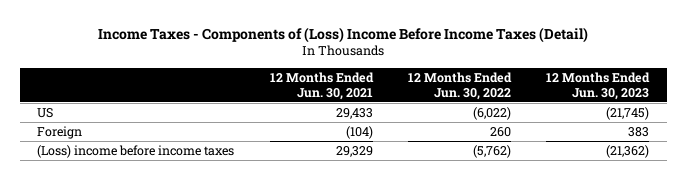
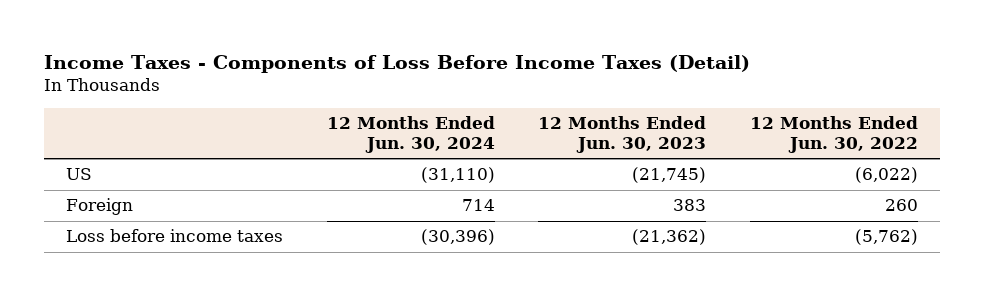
[98,26,589,43] Income Taxes - Components of (Loss) Income Before Income Taxes (Detail) -> [43,55,750,74] Income Taxes - Components of Loss Before Income Taxes (Detail)
[269,71,374,100] 12 Months Ended Jun. 30, 2021 -> none
none -> [326,116,495,153] 12 Months Ended Jun. 30, 2024
[37,144,235,158] (Loss) income before income taxes -> [65,229,283,243] Loss before income taxes

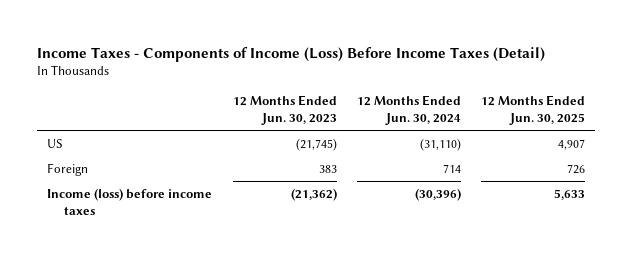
[43,55,750,74] Income Taxes - Components of Loss Before Income Taxes (Detail) -> [37,46,546,62] Income Taxes - Components of Income (Loss) Before Income Taxes (Detail)
[750,116,919,153] 12 Months Ended Jun. 30, 2022 -> none
none -> [481,95,586,125] 12 Months Ended Jun. 30, 2025
[65,229,283,243] Loss before income taxes -> [47,187,213,215] Income (loss) before income taxes

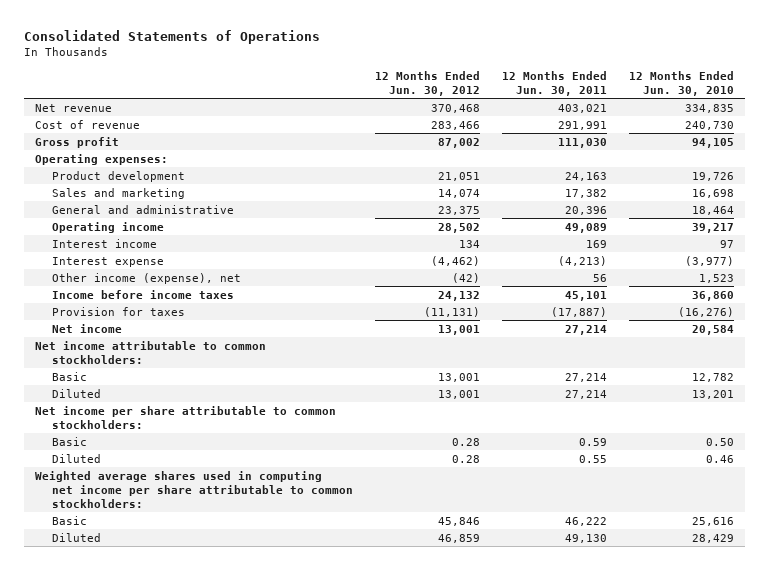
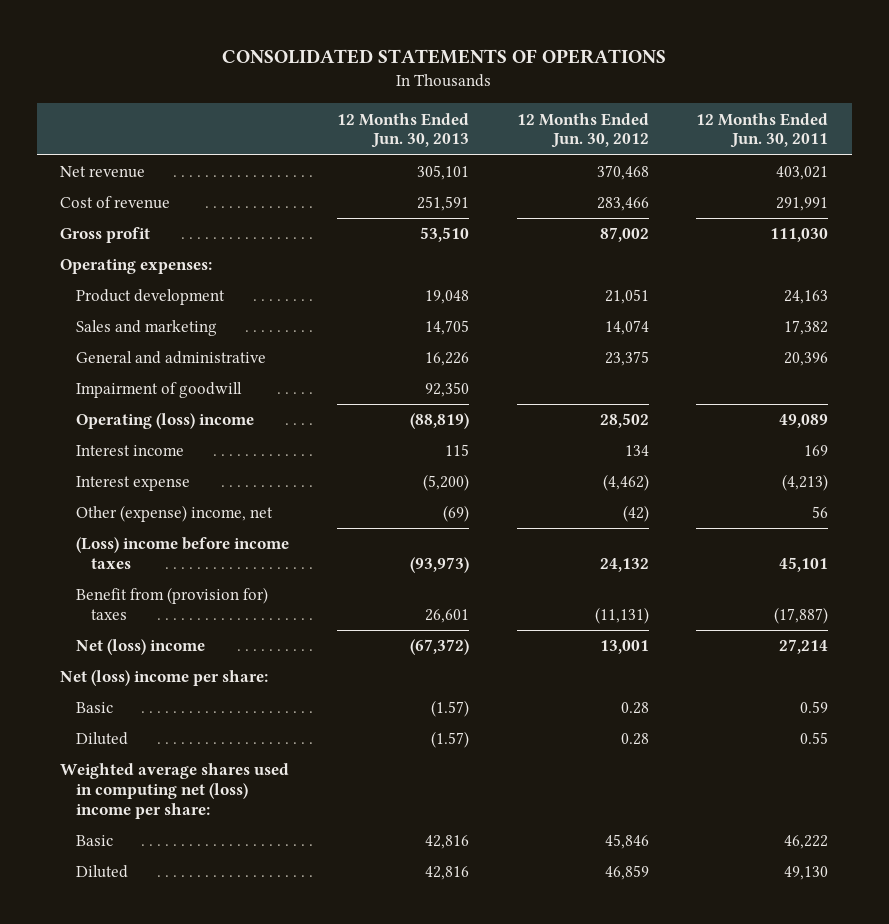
[23,30,320,45] Consolidated Statements of Operations -> [222,49,667,65] CONSOLIDATED STATEMENTS OF OPERATIONS
[628,70,734,96] 12 Months Ended Jun. 30, 2010 -> none
none -> [337,112,470,149] 12 Months Ended Jun. 30, 2013
none -> [75,382,242,399] Impairment of goodwill
[51,221,164,233] Operating income -> [75,413,254,430] Operating (loss) income
[34,340,266,364] Net income attributable to common stockholders: -> none
[51,371,87,381] Basic -> none
[51,388,101,398] Diluted -> none
[51,272,241,284] Other income (expense), net -> [75,505,273,523] Other (expense) income, net
[51,289,234,299] Income before income taxes -> [75,537,289,570] (Loss) income before income taxes
[51,306,185,316] Provision for taxes -> [75,587,268,621] Benefit from (provision for) taxes
[51,323,122,333] Net income -> [75,639,205,656] Net (loss) income
[34,405,336,429] Net income per share attributable to common stockholders: -> [60,670,269,687] Net (loss) income per share:
[34,470,353,508] Weighted average shares used in computing net income per share attributable to common stockholders: -> [60,763,290,819] Weighted average shares used in computing net (loss) income per share:

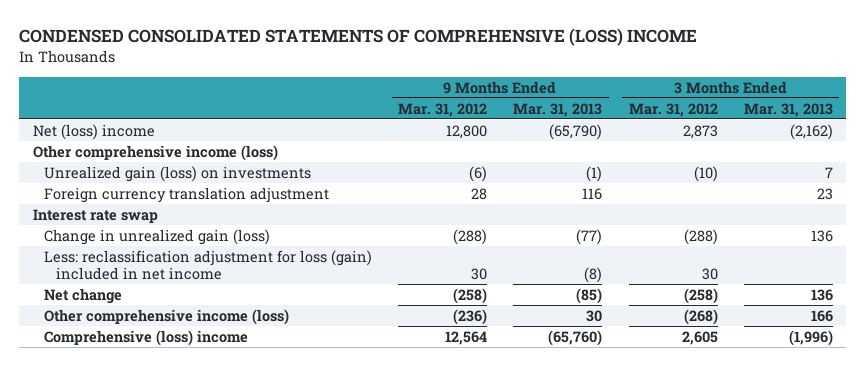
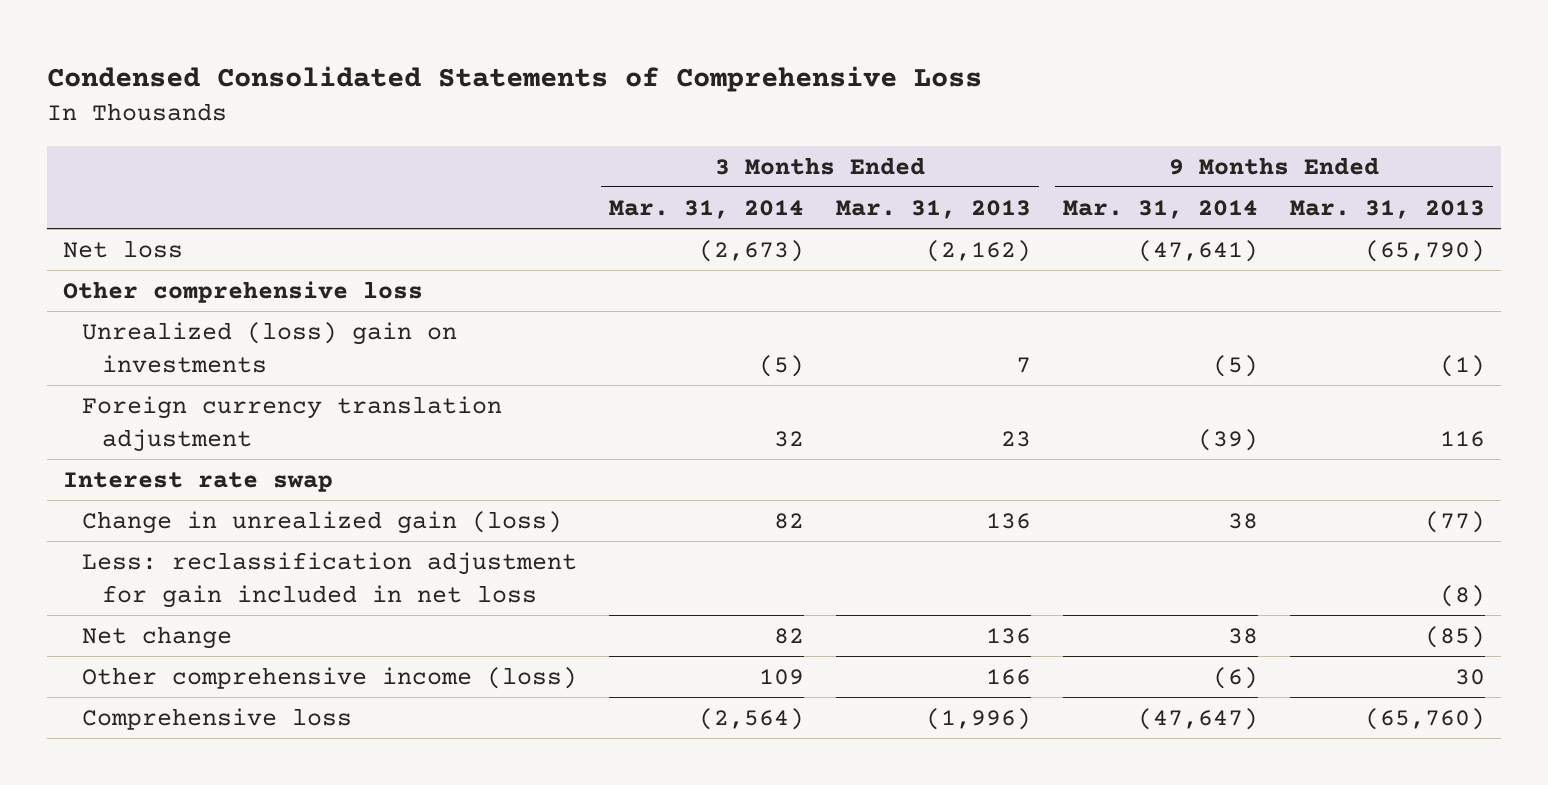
[19,28,698,47] CONDENSED CONSOLIDATED STATEMENTS OF COMPREHENSIVE (LOSS) INCOME -> [47,66,983,93] Condensed Consolidated Statements of Comprehensive Loss
[398,102,488,117] Mar. 31, 2012 -> none
[628,102,718,117] Mar. 31, 2012 -> none
none -> [609,199,805,219] Mar. 31, 2014
none -> [1062,199,1258,219] Mar. 31, 2014
[32,123,155,140] Net (loss) income -> [62,239,183,258] Net loss
[32,144,278,161] Other comprehensive income (loss) -> [62,280,423,303] Other comprehensive loss
[44,165,312,182] Unrealized gain (loss) on investments -> [82,321,458,373] Unrealized (loss) gain on investments
[44,249,373,280] Less: reclassification adjustment for loss (gain) included in net income -> [82,551,578,608] Less: reclassification adjustment for gain included in net loss
[44,329,249,346] Comprehensive (loss) income -> [82,707,353,730] Comprehensive loss

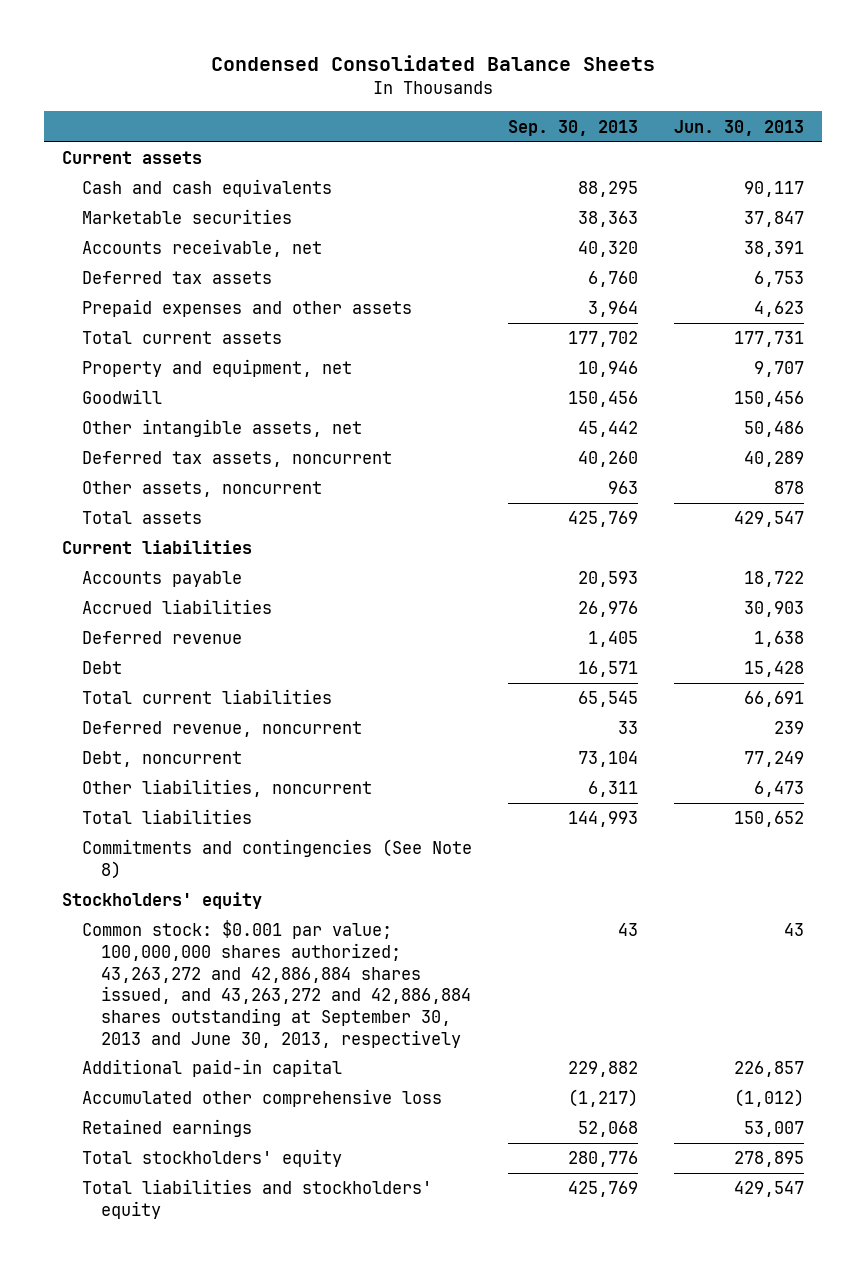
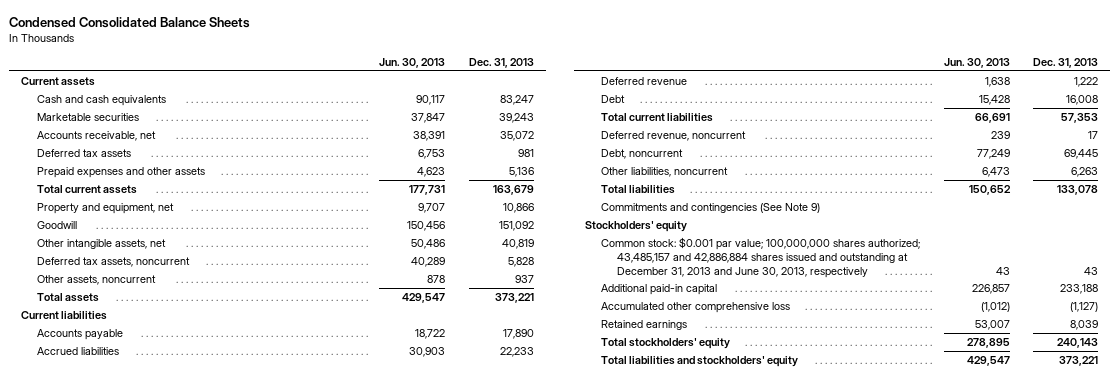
[508,119,639,136] Sep. 30, 2013 -> none
none -> [468,57,534,68] Dec. 31, 2013
[81,839,472,880] Commitments and contingencies (See Note 8) -> [601,202,821,213] Commitments and contingencies (See Note 9)
[81,920,472,1048] Common stock: $0.001 par value; 100,000,000 shares authorized; 43,263,272 and 42,886,884 shares issued, and 43,263,272 and 42,886,884 shares outstanding at September 30, 2013 and June 30, 2013, respectively -> [601,236,921,278] Common stock: $0.001 par value; 100,000,000 shares authorized; 43,485,157 and 42,886,884 shares issued and outstanding at December 31, 2013 and June 30, 2013, respectively

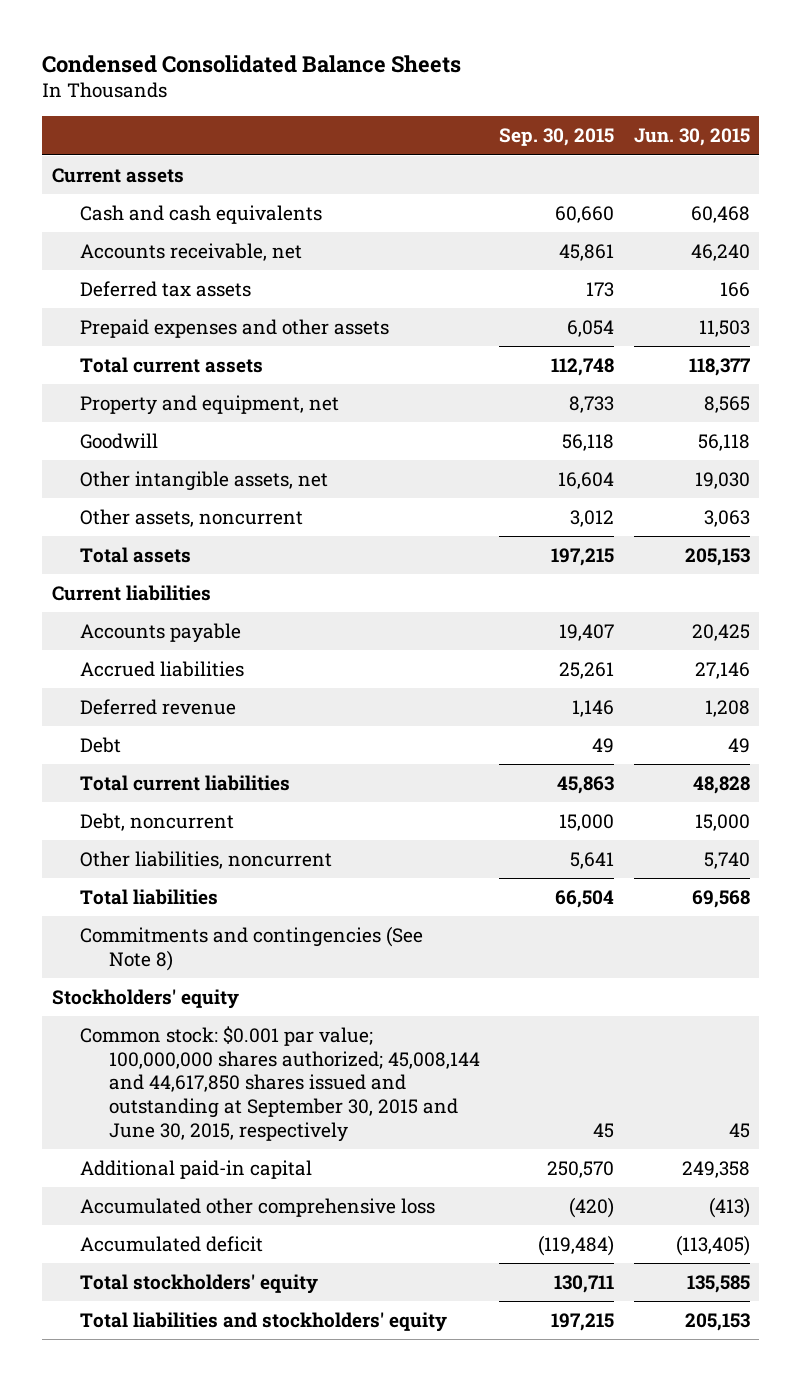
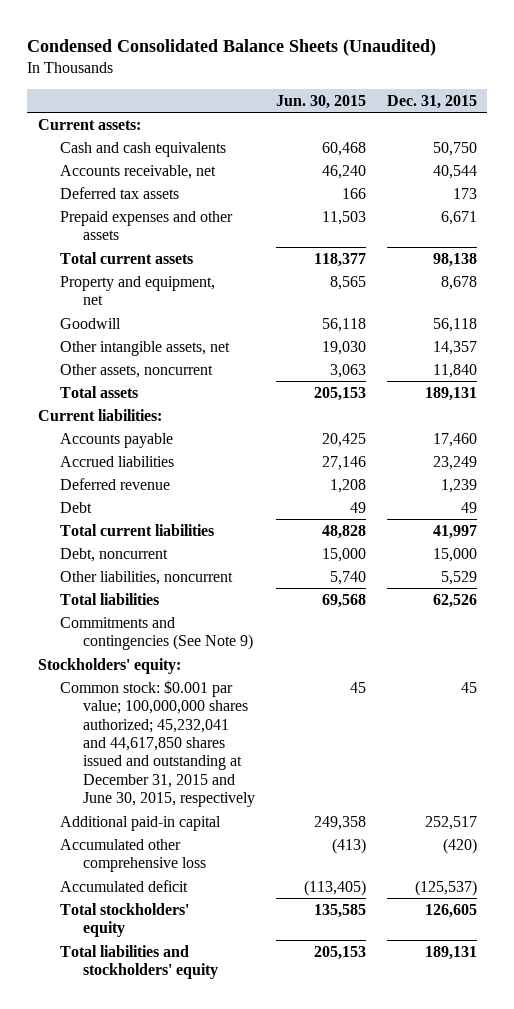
[42,54,462,73] Condensed Consolidated Balance Sheets -> [27,38,437,56] Condensed Consolidated Balance Sheets (Unaudited)
[499,128,615,147] Sep. 30, 2015 -> none
none -> [386,94,477,109] Dec. 31, 2015
[51,167,184,183] Current assets -> [37,118,141,130] Current assets:
[51,584,211,601] Current liabilities -> [37,408,162,421] Current liabilities:
[80,925,424,971] Commitments and contingencies (See Note 8) -> [60,616,253,651] Commitments and contingencies (See Note 9)
[51,988,239,1009] Stockholders' equity -> [37,657,181,674] Stockholders' equity:
[80,1025,480,1142] Common stock: $0.001 par value; 100,000,000 shares authorized; 45,008,144 and 44,617,850 shares issued and outstanding at September 30, 2015 and June 30, 2015, respectively -> [60,679,255,808] Common stock: $0.001 par value; 100,000,000 shares authorized; 45,232,041 and 44,617,850 shares issued and outstanding at December 31, 2015 and June 30, 2015, respectively

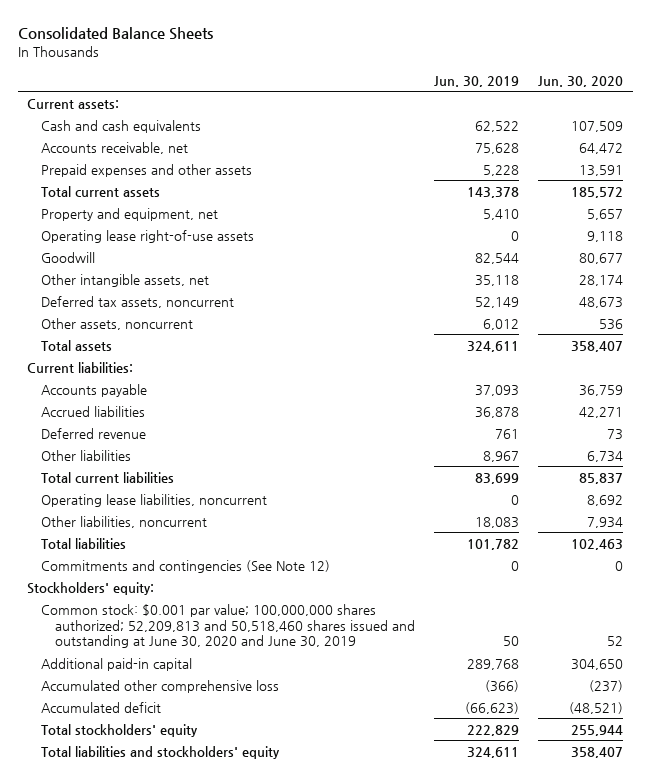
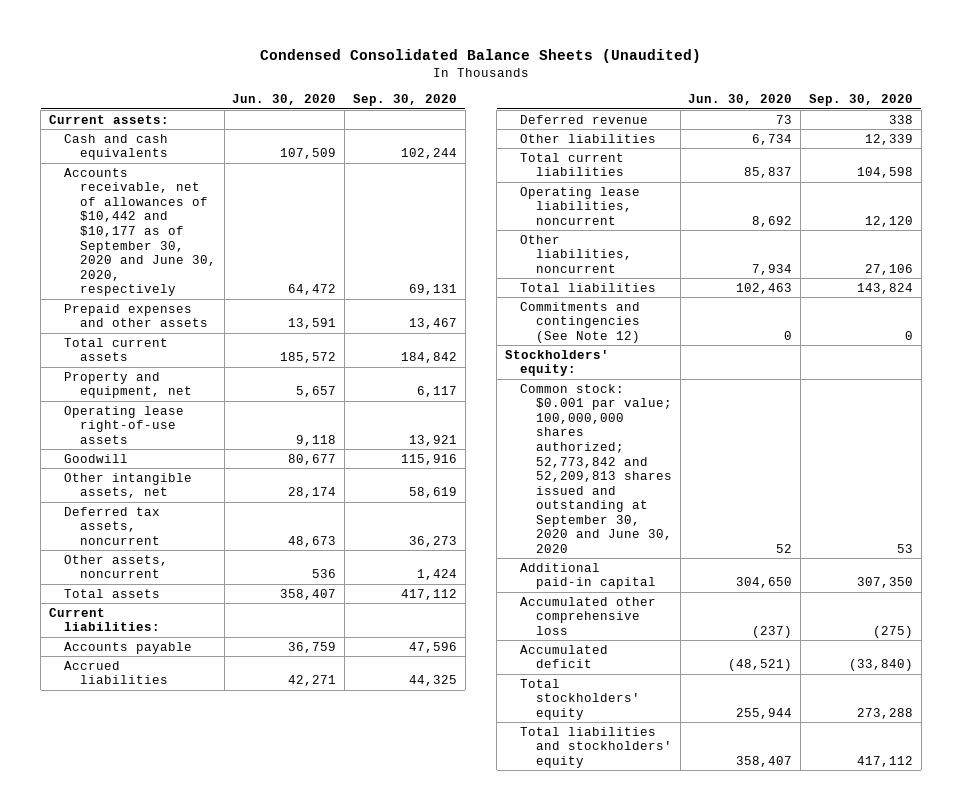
[17,27,213,41] Consolidated Balance Sheets -> [259,48,701,63] Condensed Consolidated Balance Sheets (Unaudited)
[433,75,519,87] Jun. 30, 2019 -> none
none -> [353,94,458,107] Sep. 30, 2020
[40,141,188,154] Accounts receivable, net -> [64,167,216,297] Accounts receivable, net of allowances of $10,442 and $10,177 as of September 30, 2020 and June 30, 2020, respectively
[40,603,415,649] Common stock: $0.001 par value; 100,000,000 shares authorized; 52,209,813 and 50,518,460 shares issued and outstanding at June 30, 2020 and June 30, 2019 -> [520,383,672,553] Common stock: $0.001 par value; 100,000,000 shares authorized; 52,773,842 and 52,209,813 shares issued and outstanding at September 30, 2020 and June 30, 2020

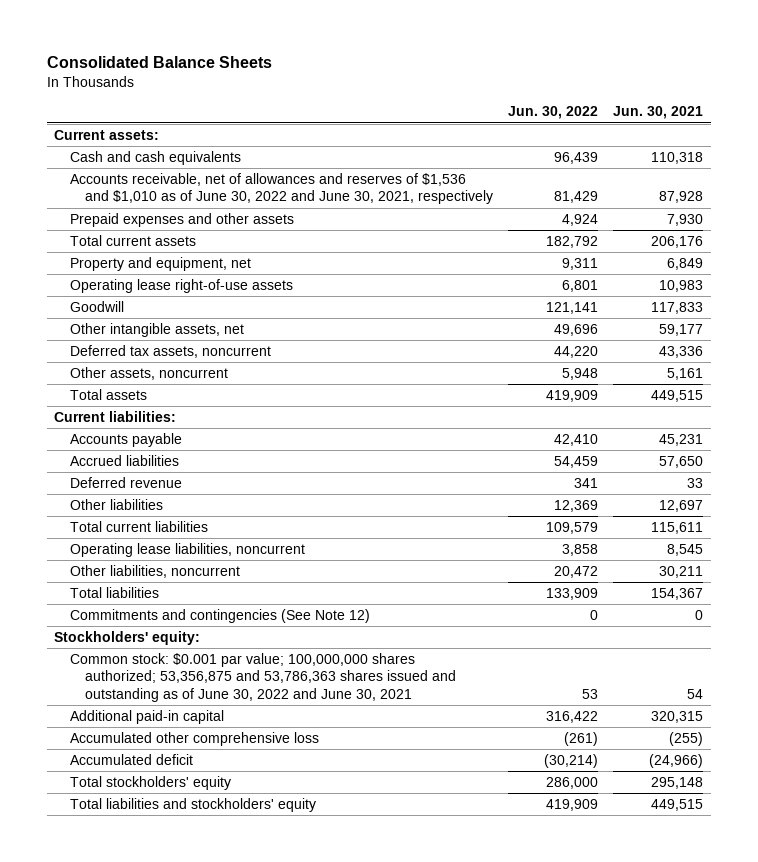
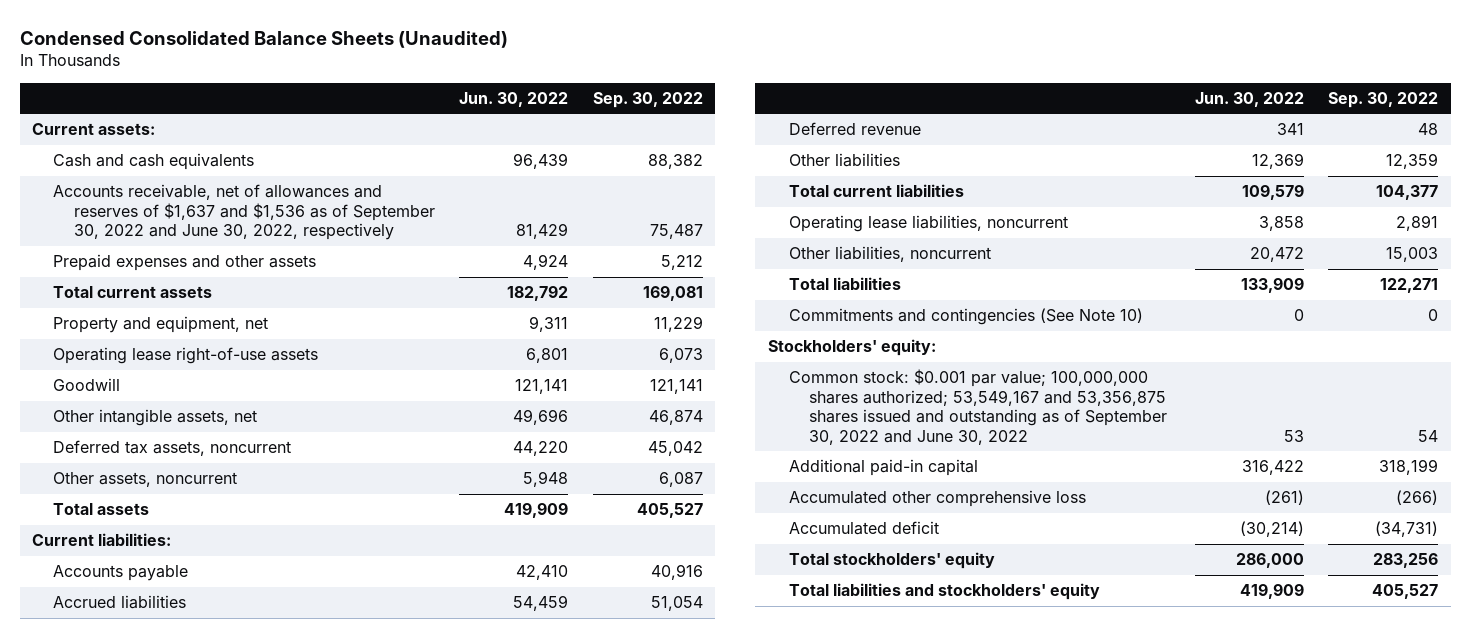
[46,56,272,69] Consolidated Balance Sheets -> [19,30,508,48] Condensed Consolidated Balance Sheets (Unaudited)
[613,106,704,120] Jun. 30, 2021 -> none
none -> [592,91,703,108] Sep. 30, 2022
[69,172,493,205] Accounts receivable, net of allowances and reserves of $1,536 and $1,010 as of June 30, 2022 and June 30, 2021, respectively -> [53,184,435,241] Accounts receivable, net of allowances and reserves of $1,637 and $1,536 as of September 30, 2022 and June 30, 2022, respectively
[69,608,370,623] Commitments and contingencies (See Note 12) -> [788,308,1143,326] Commitments and contingencies (See Note 10)
[69,652,456,703] Common stock: $0.001 par value; 100,000,000 shares authorized; 53,356,875 and 53,786,363 shares issued and outstanding as of June 30, 2022 and June 30, 2021 -> [788,369,1168,445] Common stock: $0.001 par value; 100,000,000 shares authorized; 53,549,167 and 53,356,875 shares issued and outstanding as of September 30, 2022 and June 30, 2022

